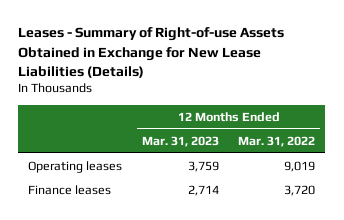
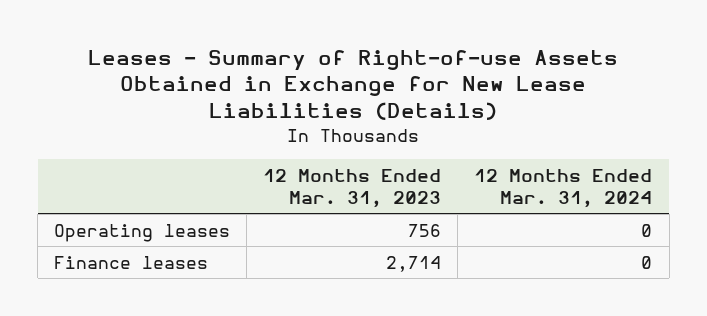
[238,135,316,147] Mar. 31, 2022 -> none
none -> [474,168,653,208] 12 Months Ended Mar. 31, 2024
[187,161,219,173] 3,759 -> [408,223,442,237] 756

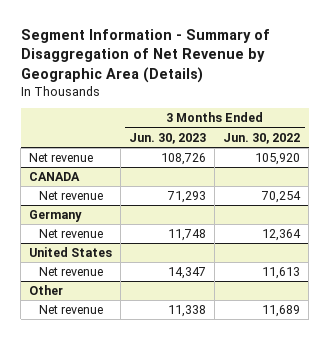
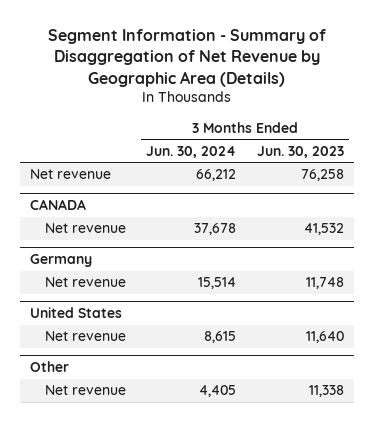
[223,132,301,144] Jun. 30, 2022 -> none
none -> [146,145,237,158] Jun. 30, 2024
[161,153,207,166] 108,726 -> [300,169,344,182] 76,258
[167,191,207,204] 71,293 -> [303,223,344,236] 41,532
[168,267,207,280] 14,347 -> [305,331,344,344] 11,640

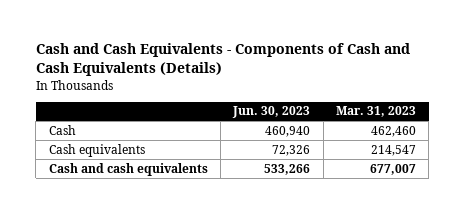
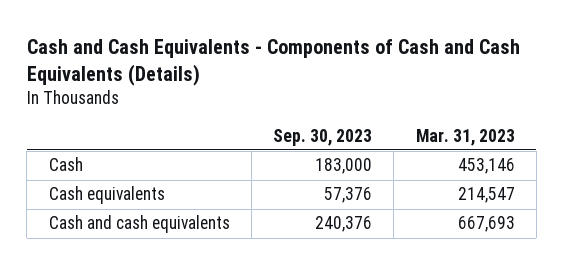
[232,106,311,119] Jun. 30, 2023 -> none
none -> [273,128,373,146] Sep. 30, 2023
[370,125,416,137] 462,460 -> [457,158,515,175] 453,146
[369,163,416,175] 677,007 -> [457,216,515,233] 667,693

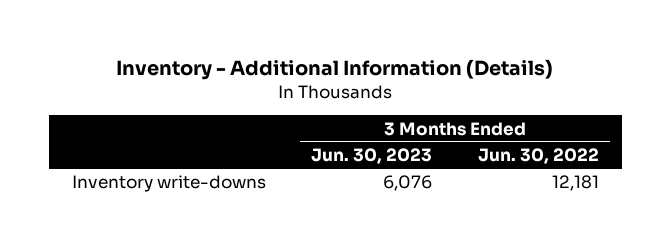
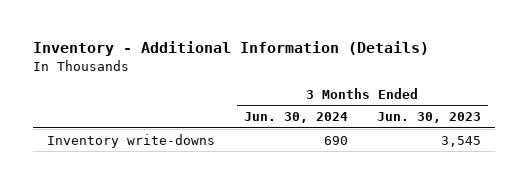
[477,148,599,165] Jun. 30, 2022 -> none
none -> [243,112,348,124] Jun. 30, 2024
[383,175,433,192] 6,076 -> [440,135,481,147] 3,545

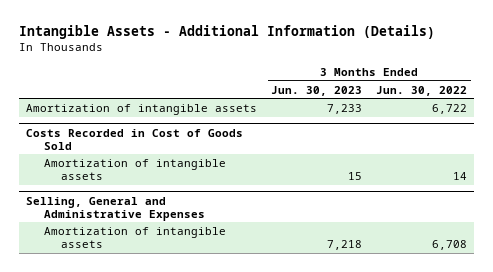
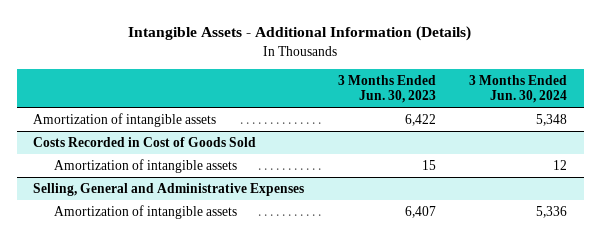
[376,85,468,96] Jun. 30, 2022 -> none
none -> [469,74,568,104] 3 Months Ended Jun. 30, 2024
[327,103,363,114] 7,233 -> [404,113,436,126] 6,422
[327,240,363,251] 7,218 -> [404,205,436,218] 6,407

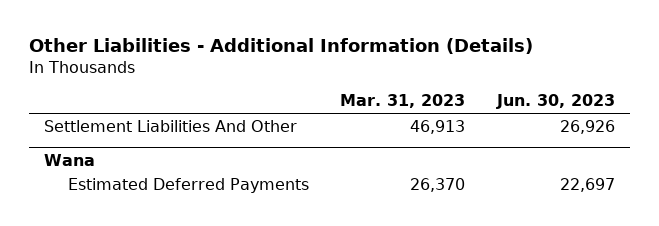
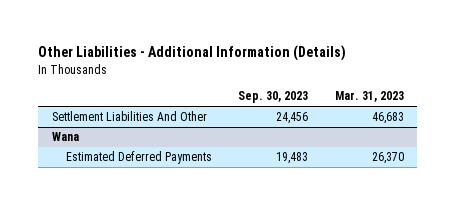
[495,94,615,110] Jun. 30, 2023 -> none
none -> [238,91,309,104] Sep. 30, 2023
[410,119,466,134] 46,913 -> [371,112,404,125] 46,683

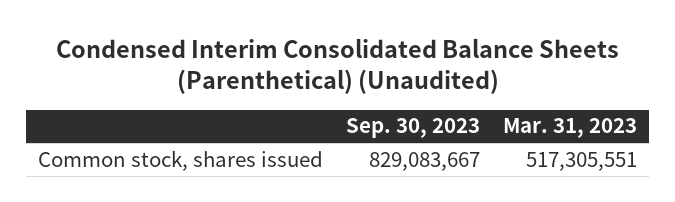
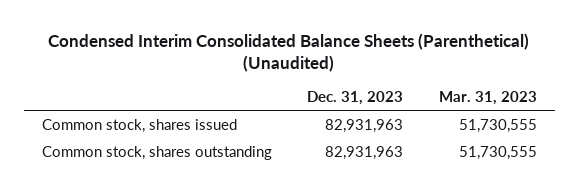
[346,118,481,139] Sep. 30, 2023 -> none
none -> [307,91,404,106] Dec. 31, 2023
[526,151,638,171] 517,305,551 -> [458,118,537,133] 51,730,555
none -> [41,145,272,160] Common stock, shares outstanding

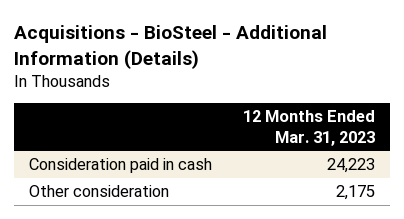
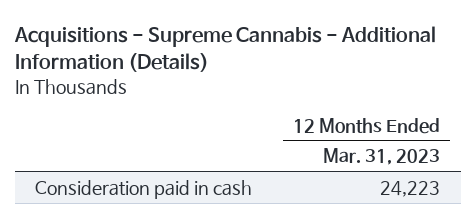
[13,25,327,69] Acquisitions - BioSteel - Additional Information (Details) -> [13,25,436,73] Acquisitions - Supreme Cannabis - Additional Information (Details)
[29,185,170,198] Other consideration -> none

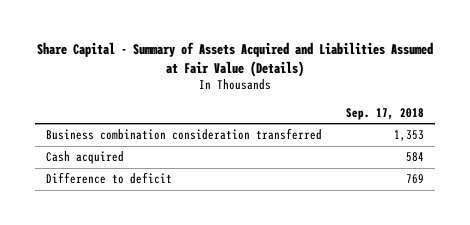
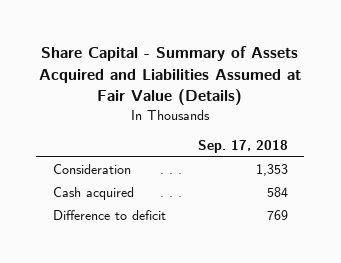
[46,128,323,141] Business combination consideration transferred -> [52,164,131,175] Consideration

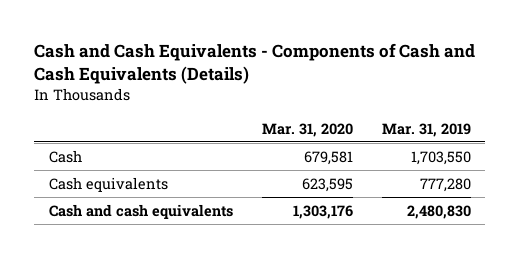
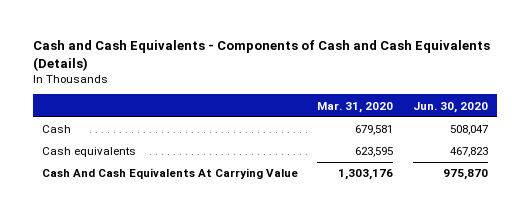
[381,122,471,137] Mar. 31, 2019 -> none
none -> [412,101,488,113] Jun. 30, 2020
[48,203,233,219] Cash and cash equivalents -> [42,168,299,180] Cash And Cash Equivalents At Carrying Value

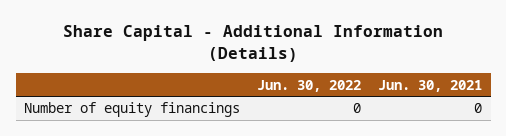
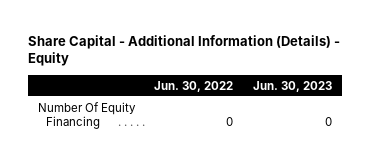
[63,25,444,63] Share Capital - Additional Information (Details) -> [27,34,340,67] Share Capital - Additional Information (Details) - Equity
[378,79,483,92] Jun. 30, 2021 -> none
none -> [253,80,333,92] Jun. 30, 2023
[24,102,241,118] Number of equity financings -> [37,101,136,129] Number Of Equity Financing

